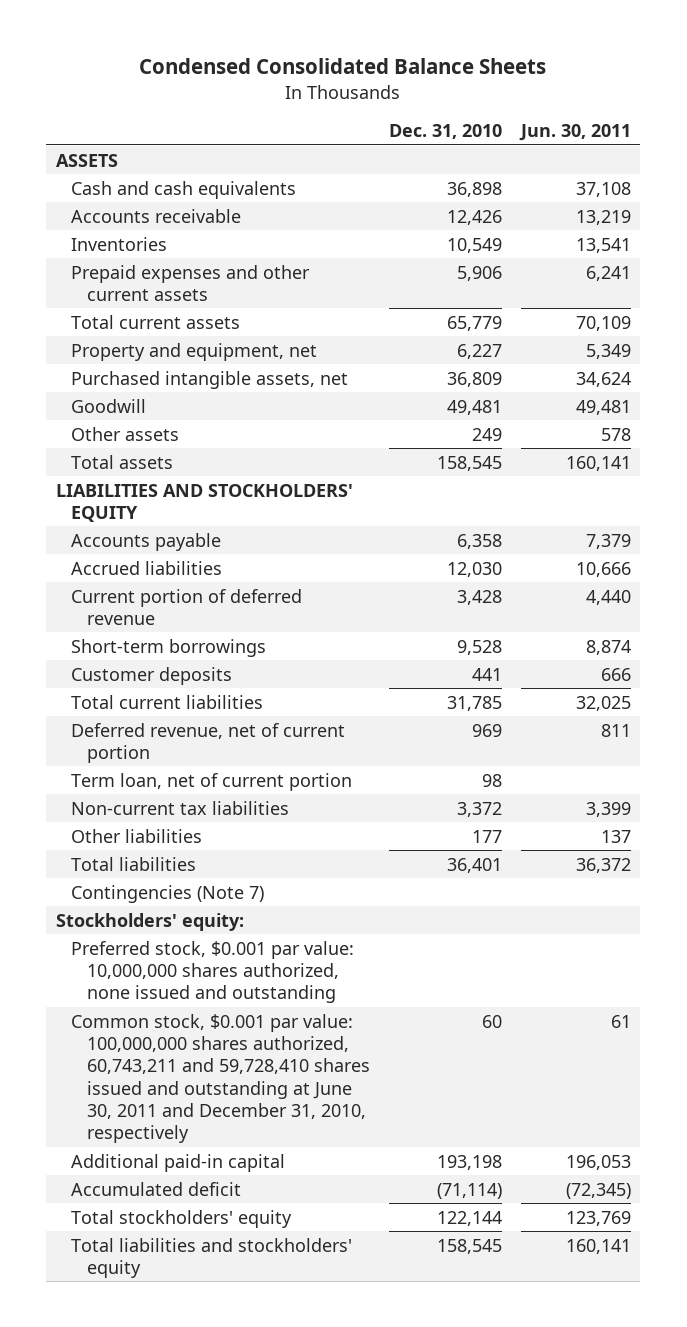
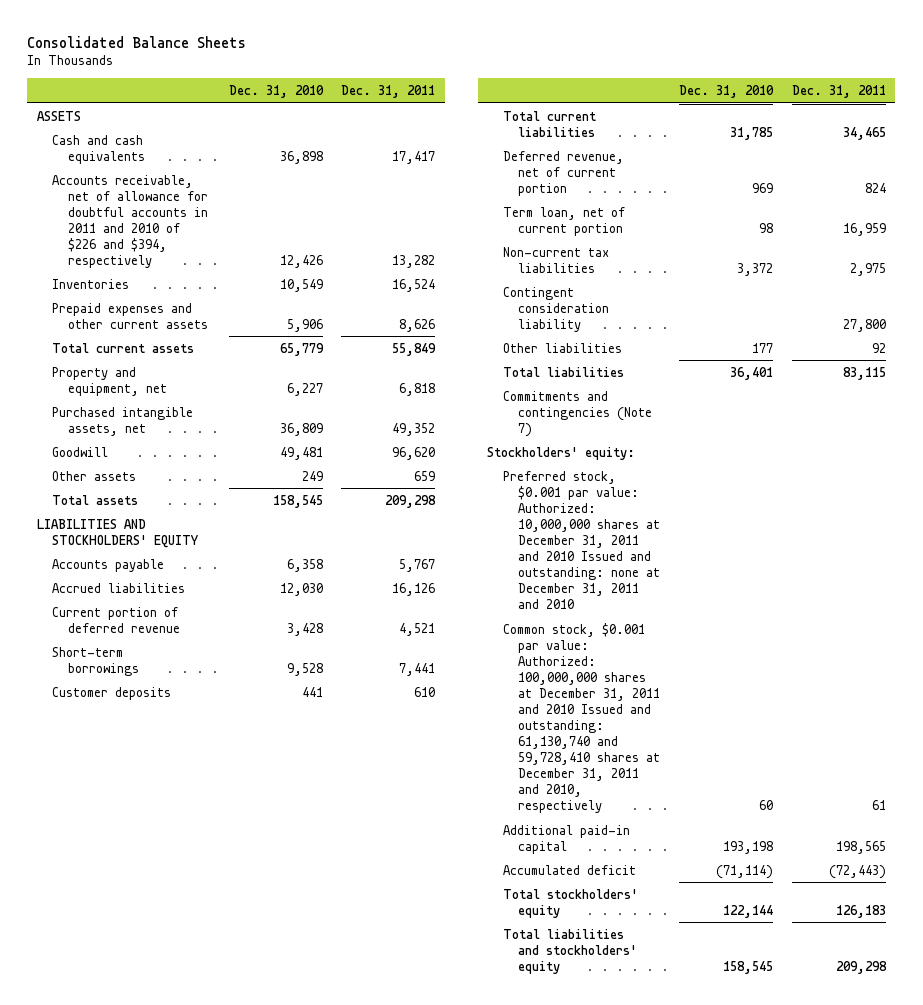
[139,58,547,75] Condensed Consolidated Balance Sheets -> [27,35,247,48] Consolidated Balance Sheets
[518,124,631,142] Jun. 30, 2011 -> none
none -> [341,84,436,98] Dec. 31, 2011
[71,208,242,223] Accounts receivable -> [52,174,208,268] Accounts receivable, net of allowance for doubtful accounts in 2011 and 2010 of $226 and $394, respectively
none -> [502,286,609,332] Contingent consideration liability
[71,884,265,903] Contingencies (Note 7) -> [502,390,652,437] Commitments and contingencies (Note 7)
[71,940,355,1004] Preferred stock, $0.001 par value: 10,000,000 shares authorized, none issued and outstanding -> [502,470,660,609] Preferred stock, $0.001 par value: Authorized: 10,000,000 shares at December 31, 2011 and 2010 Issued and outstanding: none at December 31, 2011 and 2010
[71,1013,370,1144] Common stock, $0.001 par value: 100,000,000 shares authorized, 60,743,211 and 59,728,410 shares issued and outstanding at June 30, 2011 and December 31, 2010, respectively -> [502,622,660,813] Common stock, $0.001 par value: Authorized: 100,000,000 shares at December 31, 2011 and 2010 Issued and outstanding: 61,130,740 and 59,728,410 shares at December 31, 2011 and 2010, respectively

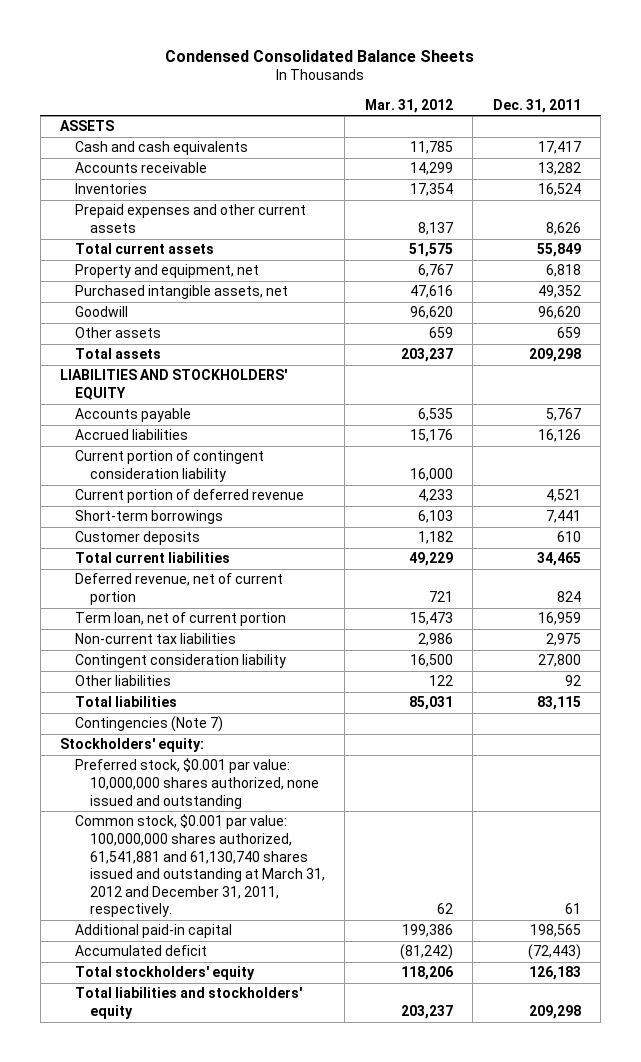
[27,35,247,48] Consolidated Balance Sheets -> [165,49,475,62] Condensed Consolidated Balance Sheets
[228,84,324,98] Dec. 31, 2010 -> none
none -> [364,98,453,113] Mar. 31, 2012
[52,174,208,268] Accounts receivable, net of allowance for doubtful accounts in 2011 and 2010 of $226 and $394, respectively -> [74,162,207,174] Accounts receivable
none -> [74,450,264,483] Current portion of contingent consideration liability
[502,390,652,437] Commitments and contingencies (Note 7) -> [74,716,223,733] Contingencies (Note 7)
[502,470,660,609] Preferred stock, $0.001 par value: Authorized: 10,000,000 shares at December 31, 2011 and 2010 Issued and outstanding: none at December 31, 2011 and 2010 -> [74,758,319,809] Preferred stock, $0.001 par value: 10,000,000 shares authorized, none issued and outstanding
[502,622,660,813] Common stock, $0.001 par value: Authorized: 100,000,000 shares at December 31, 2011 and 2010 Issued and outstanding: 61,130,740 and 59,728,410 shares at December 31, 2011 and 2010, respectively -> [74,814,325,918] Common stock, $0.001 par value: 100,000,000 shares authorized, 61,541,881 and 61,130,740 shares issued and outstanding at March 31, 2012 and December 31, 2011, respectively.

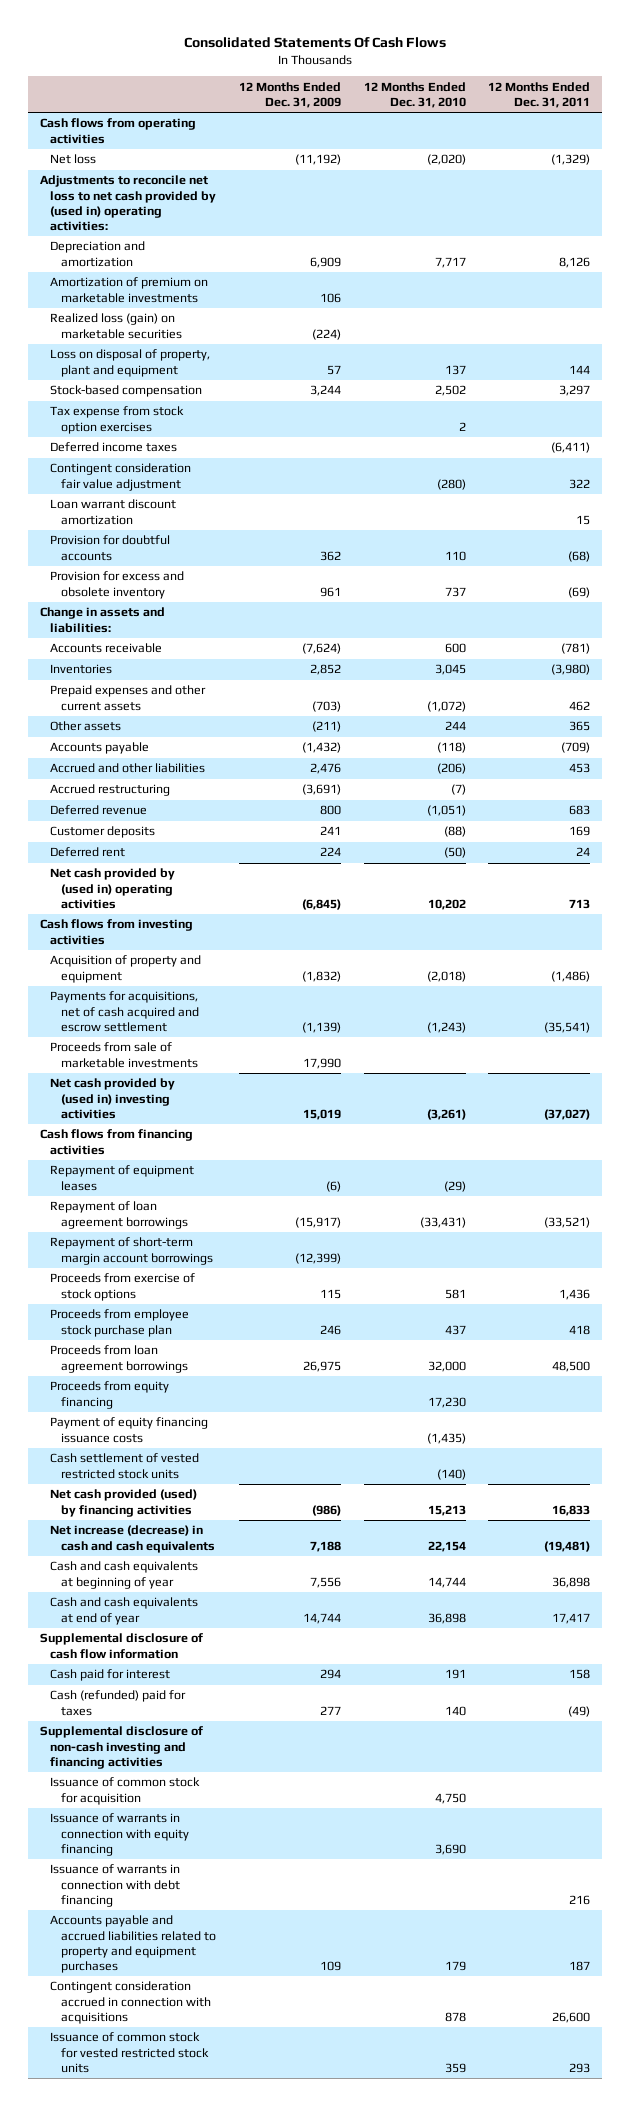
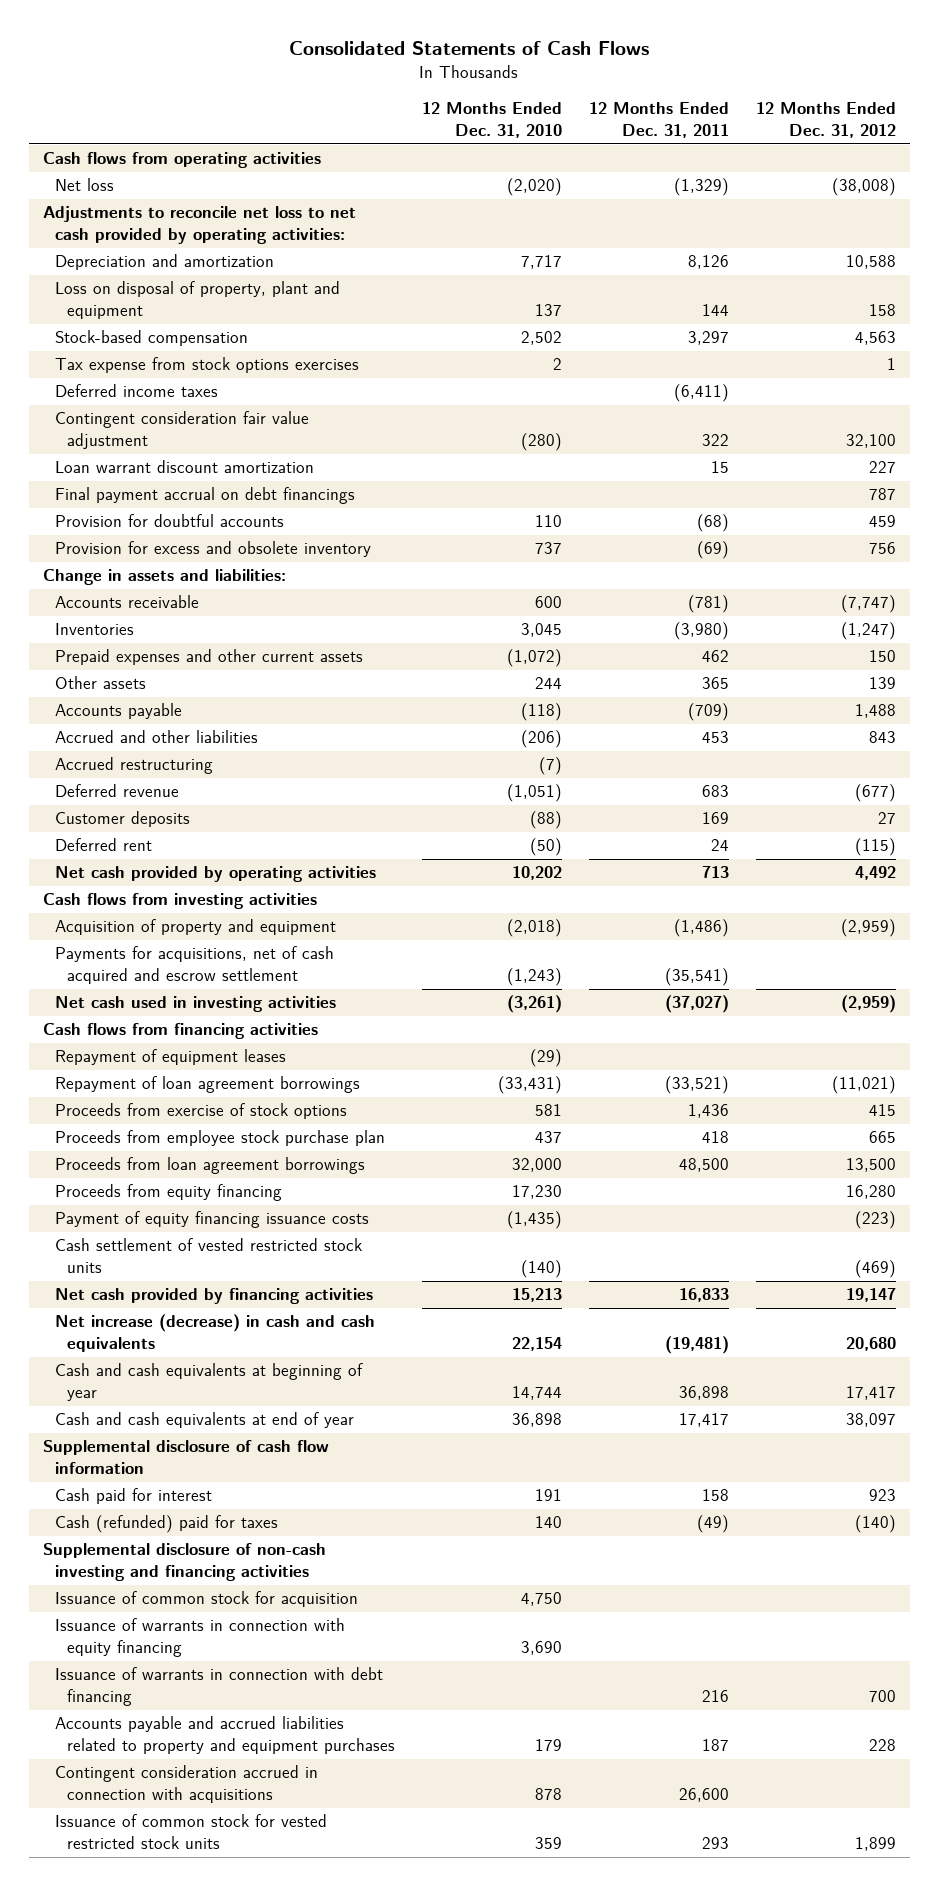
[183,37,446,49] Consolidated Statements Of Cash Flows -> [289,41,650,56] Consolidated Statements of Cash Flows
[238,81,341,109] 12 Months Ended Dec. 31, 2009 -> none
none -> [756,102,897,138] 12 Months Ended Dec. 31, 2012
[39,175,217,232] Adjustments to reconcile net loss to net cash provided by (used in) operating activities: -> [42,206,356,245] Adjustments to reconcile net loss to net cash provided by operating activities:
[50,277,209,303] Amortization of premium on marketable investments -> none
[50,313,183,339] Realized loss (gain) on marketable securities -> none
[50,406,185,434] Tax expense from stock option exercises -> [54,357,359,374] Tax expense from stock options exercises
none -> [54,487,355,505] Final payment accrual on debt financings
[50,868,176,909] Net cash provided by (used in) operating activities -> [54,866,376,883] Net cash provided by operating activities
[50,1042,199,1068] Proceeds from sale of marketable investments -> none
[50,1078,176,1119] Net cash provided by (used in) investing activities -> [54,996,336,1013] Net cash used in investing activities
[50,1237,214,1265] Repayment of short-term margin account borrowings -> none
[50,1489,198,1517] Net cash provided (used) by financing activities -> [54,1288,373,1305] Net cash provided by financing activities

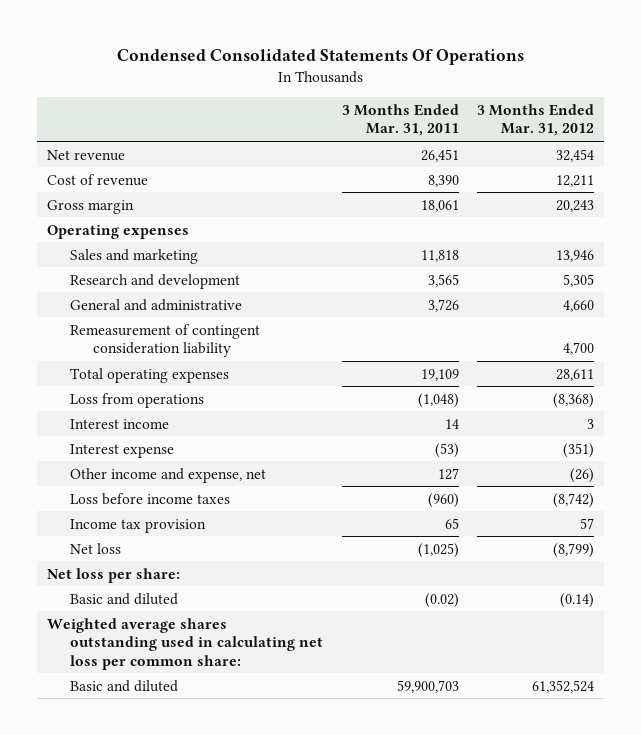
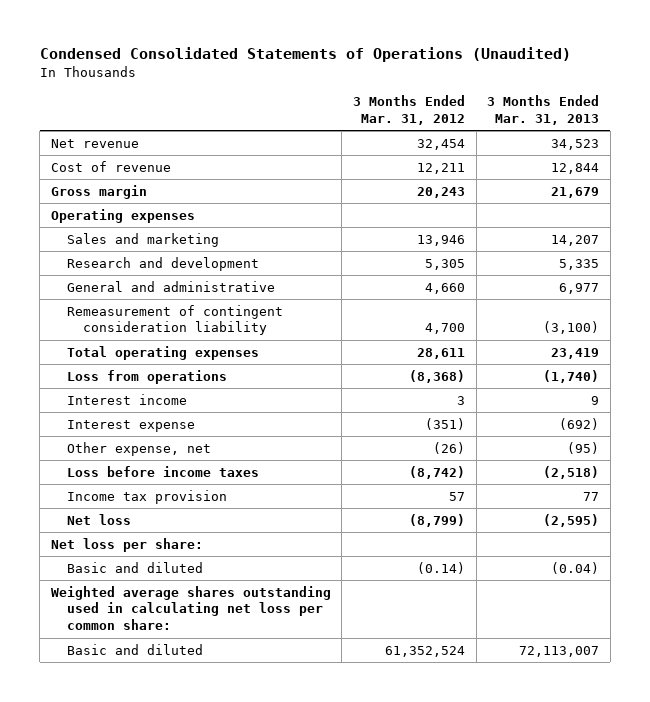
[116,49,524,66] Condensed Consolidated Statements Of Operations -> [39,47,571,63] Condensed Consolidated Statements of Operations (Unaudited)
[341,103,459,137] 3 Months Ended Mar. 31, 2011 -> none
none -> [487,95,600,125] 3 Months Ended Mar. 31, 2013
[69,467,266,483] Other income and expense, net -> [66,441,211,456] Other expense, net

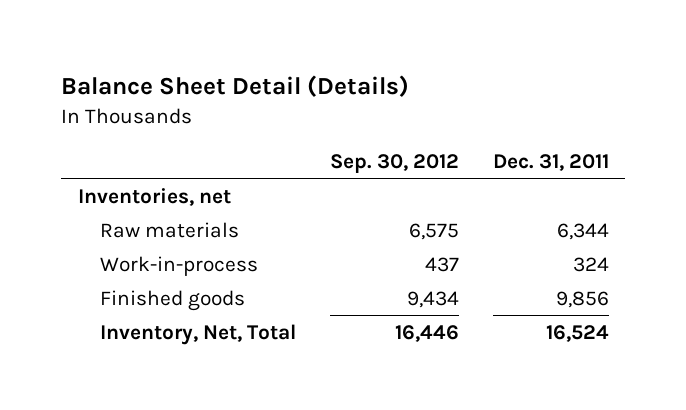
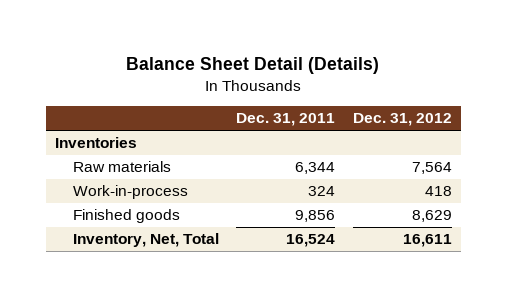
[329,153,459,173] Sep. 30, 2012 -> none
none -> [353,113,453,127] Dec. 31, 2012
[77,187,231,206] Inventories, net -> [54,137,137,149] Inventories

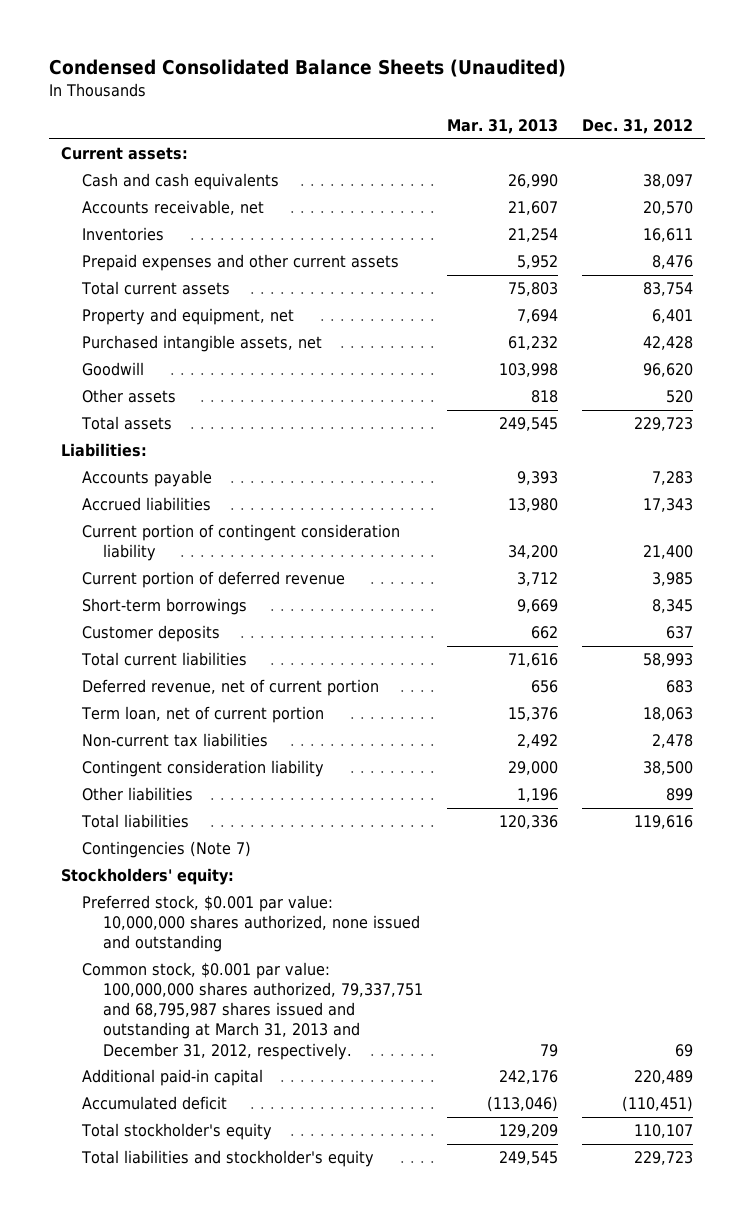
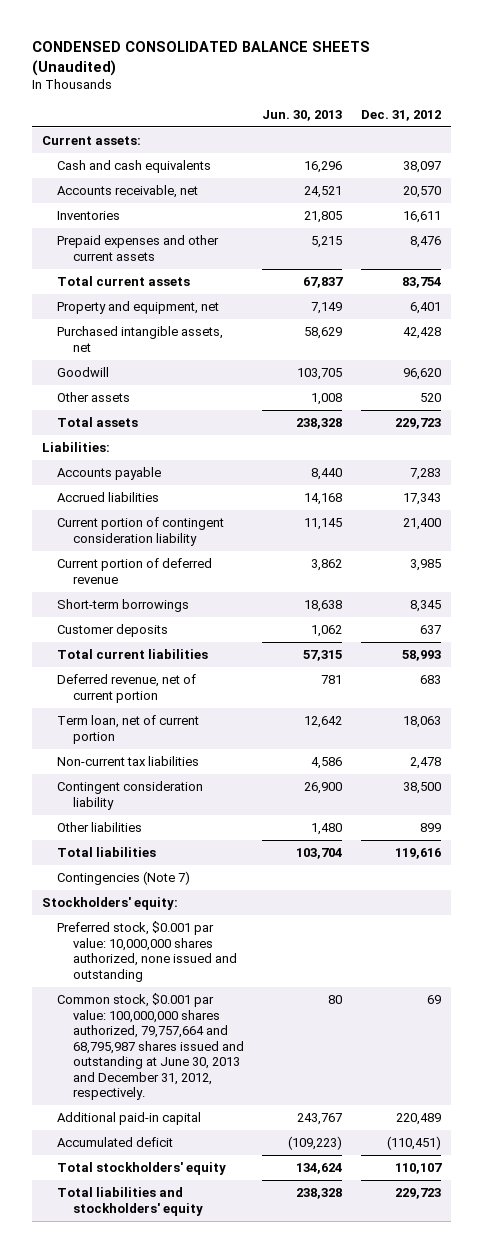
[49,59,567,78] Condensed Consolidated Balance Sheets (Unaudited) -> [32,41,371,76] CONDENSED CONSOLIDATED BALANCE SHEETS (Unaudited)
[447,119,559,135] Mar. 31, 2013 -> none
none -> [262,109,343,121] Jun. 30, 2013
[82,962,424,1060] Common stock, $0.001 par value: 100,000,000 shares authorized, 79,337,751 and 68,795,987 shares issued and outstanding at March 31, 2013 and December 31, 2012, respectively. -> [57,993,244,1100] Common stock, $0.001 par value: 100,000,000 shares authorized, 79,757,664 and 68,795,987 shares issued and outstanding at June 30, 2013 and December 31, 2012, respectively.
[81,1123,273,1141] Total stockholder's equity -> [57,1162,227,1176] Total stockholders' equity
[81,1150,375,1168] Total liabilities and stockholder's equity -> [57,1187,203,1216] Total liabilities and stockholders' equity

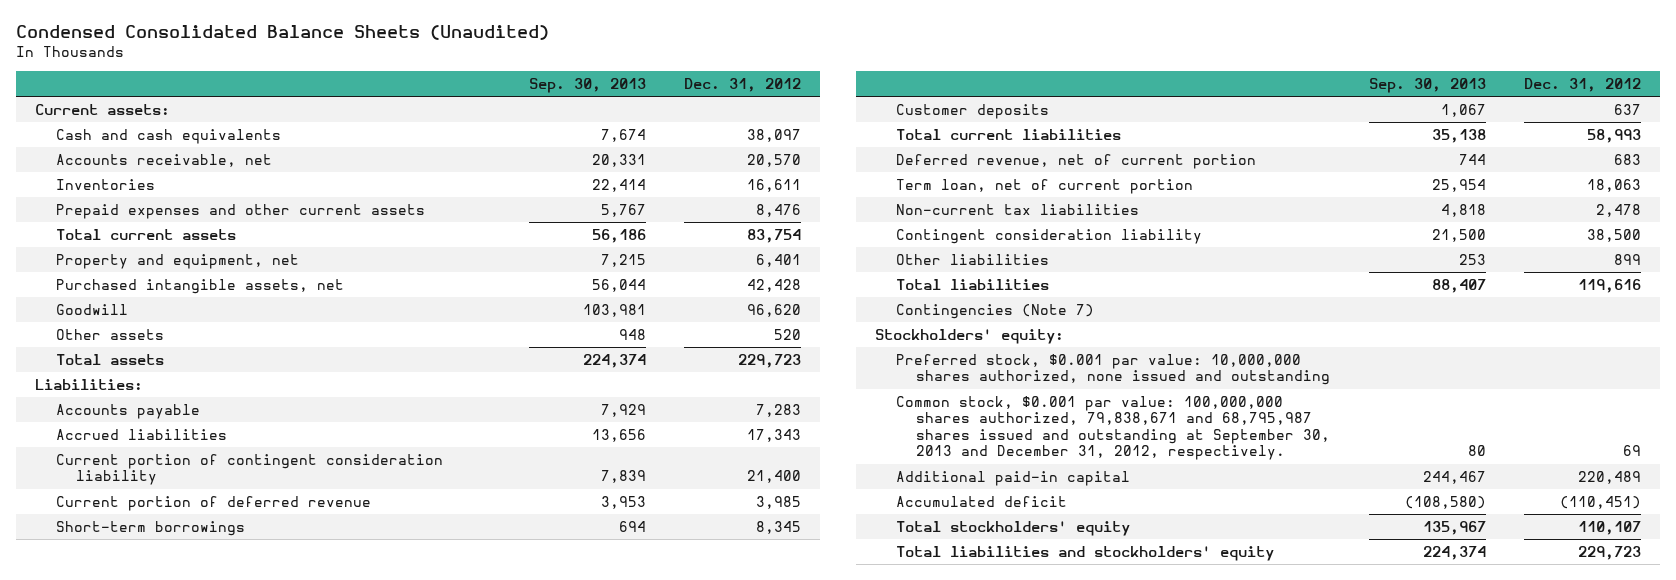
[32,41,371,76] CONDENSED CONSOLIDATED BALANCE SHEETS (Unaudited) -> [15,24,549,40] Condensed Consolidated Balance Sheets (Unaudited)
[262,109,343,121] Jun. 30, 2013 -> none
none -> [528,77,646,93] Sep. 30, 2013
[57,993,244,1100] Common stock, $0.001 par value: 100,000,000 shares authorized, 79,757,664 and 68,795,987 shares issued and outstanding at June 30, 2013 and December 31, 2012, respectively. -> [895,395,1331,461] Common stock, $0.001 par value: 100,000,000 shares authorized, 79,838,671 and 68,795,987 shares issued and outstanding at September 30, 2013 and December 31, 2012, respectively.

